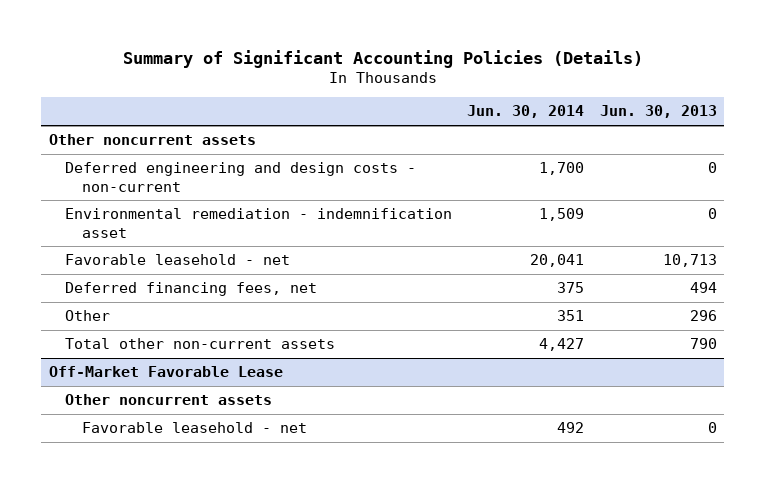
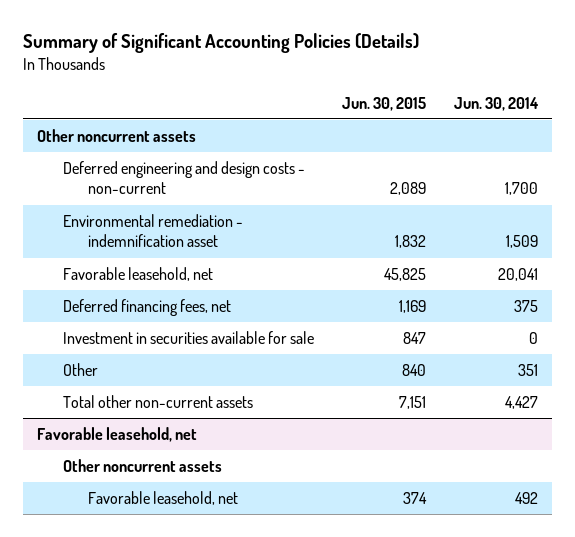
[599,105,717,119] Jun. 30, 2013 -> none
none -> [341,96,426,111] Jun. 30, 2015
[65,254,291,266] Favorable leasehold - net -> [62,267,213,282] Favorable leasehold, net
none -> [62,331,314,345] Investment in securities available for sale
[49,366,284,378] Off-Market Favorable Lease -> none
none -> [37,427,198,443] Favorable leasehold, net
[81,422,307,434] Favorable leasehold - net -> [87,491,238,506] Favorable leasehold, net

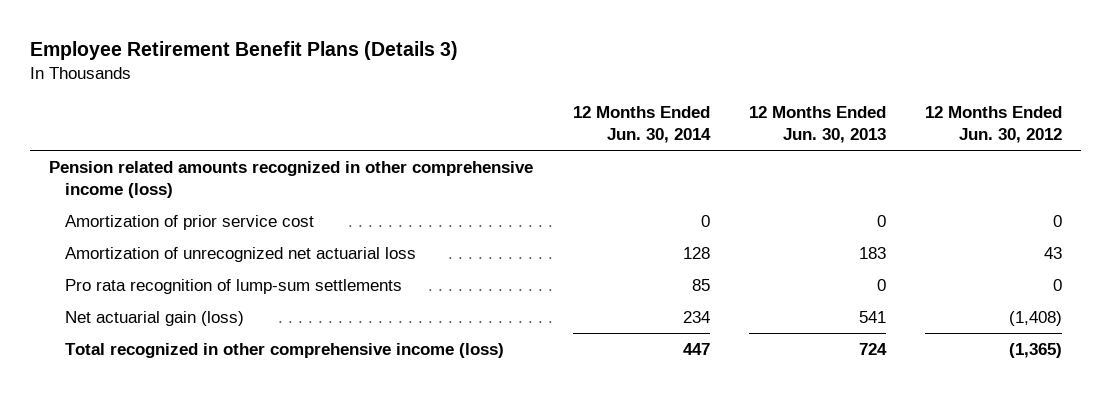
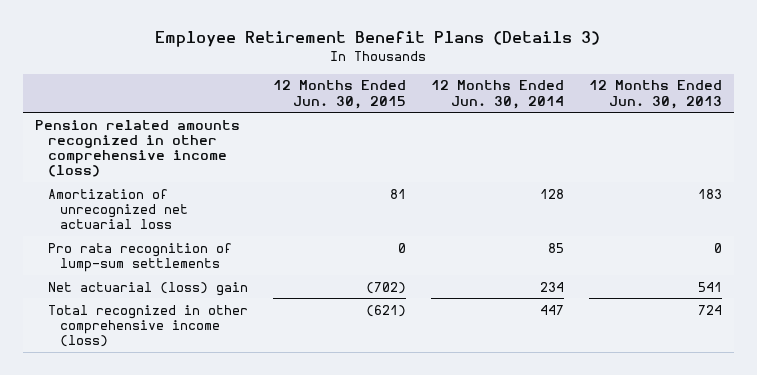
[924,106,1062,144] 12 Months Ended Jun. 30, 2012 -> none
none -> [272,80,406,109] 12 Months Ended Jun. 30, 2015
[64,214,314,230] Amortization of prior service cost -> none
[64,310,244,326] Net actuarial gain (loss) -> [47,281,248,296] Net actuarial (loss) gain

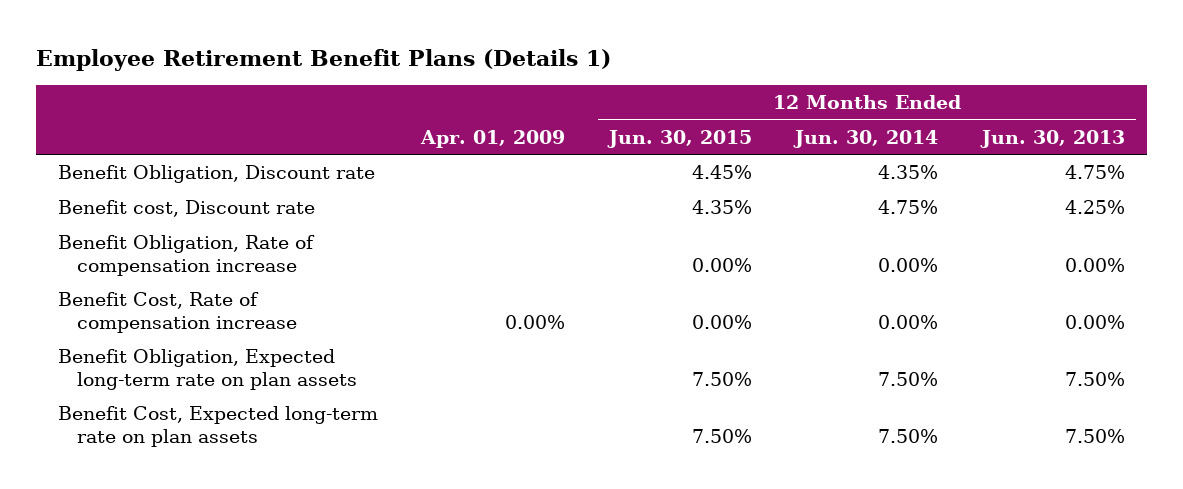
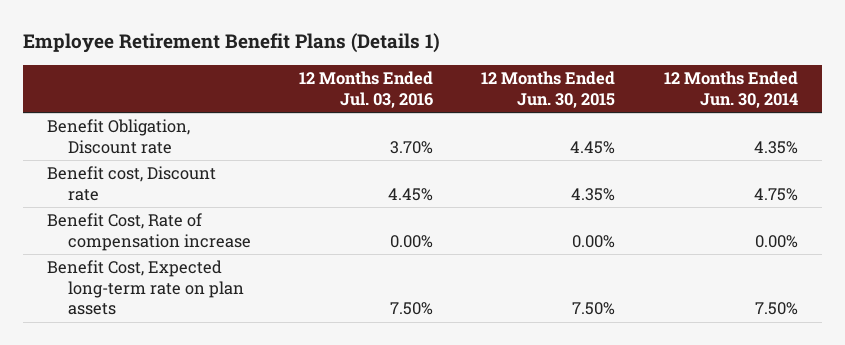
[420,129,566,148] Apr. 01, 2009 -> none
[979,129,1125,148] Jun. 30, 2013 -> none
none -> [298,71,433,108] 12 Months Ended Jul. 03, 2016
[57,235,315,276] Benefit Obligation, Rate of compensation increase -> none
[57,349,357,390] Benefit Obligation, Expected long-term rate on plan assets -> none

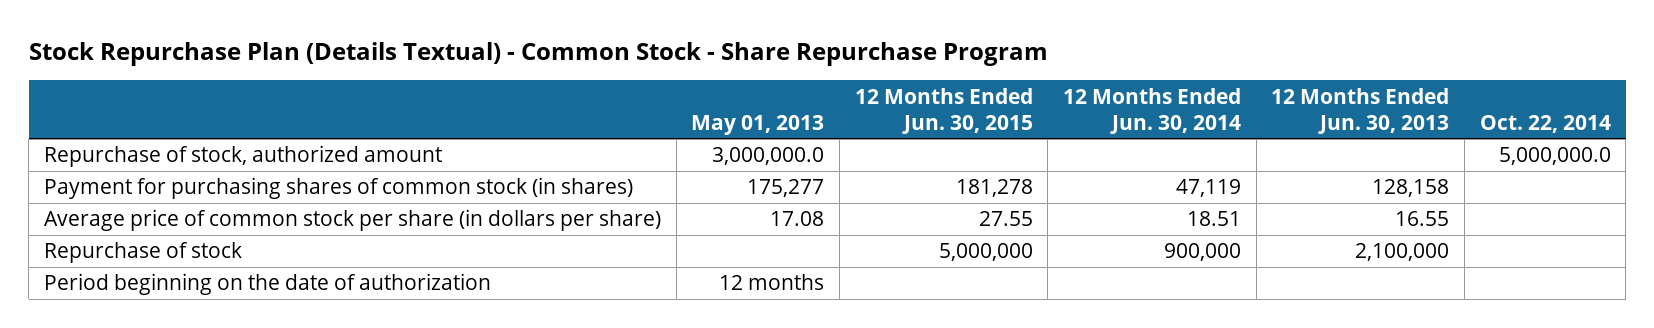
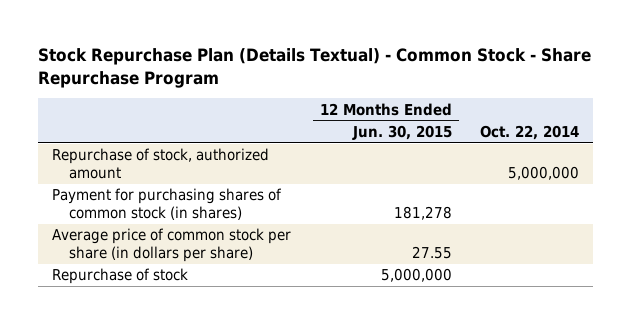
[691,114,825,135] May 01, 2013 -> none
[1062,87,1241,134] 12 Months Ended Jun. 30, 2014 -> none
[1271,87,1450,134] 12 Months Ended Jun. 30, 2013 -> none
[1498,147,1611,166] 5,000,000.0 -> [507,166,579,181] 5,000,000
[43,273,491,296] Period beginning on the date of authorization -> none

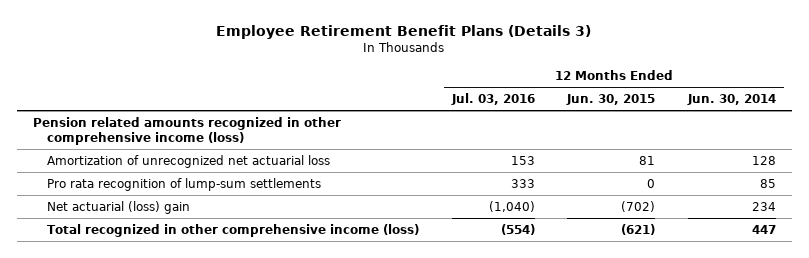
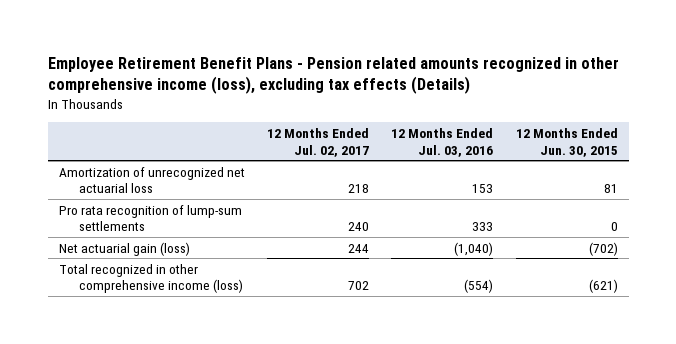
[216,24,592,39] Employee Retirement Benefit Plans (Details 3) -> [47,56,619,95] Employee Retirement Benefit Plans - Pension related amounts recognized in other comprehensive income (loss), excluding tax effects (Details)
[686,94,776,106] Jun. 30, 2014 -> none
none -> [267,127,370,157] 12 Months Ended Jul. 02, 2017
[33,116,342,146] Pension related amounts recognized in other comprehensive income (loss) -> none
[47,200,191,214] Net actuarial (loss) gain -> [58,241,190,256] Net actuarial gain (loss)

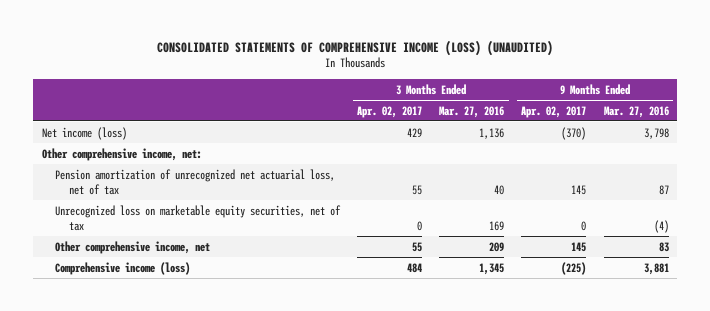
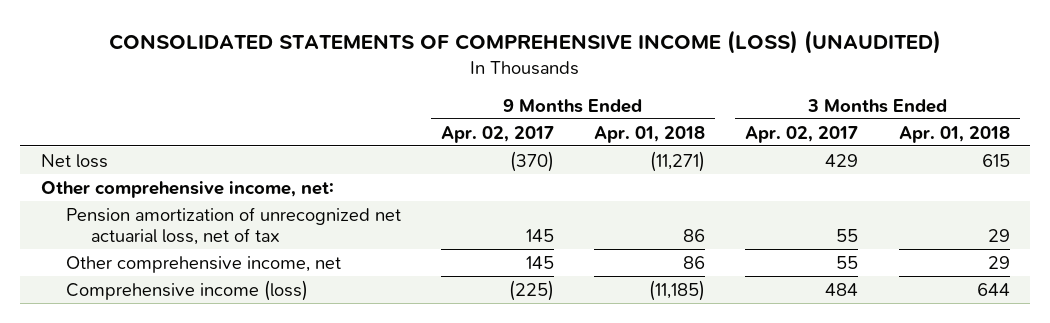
[439,105,505,118] Mar. 27, 2016 -> none
[603,105,669,118] Mar. 27, 2016 -> none
none -> [594,125,706,143] Apr. 01, 2018
none -> [898,125,1010,143] Apr. 01, 2018
[41,126,127,140] Net income (loss) -> [40,153,108,168] Net loss
[55,204,342,231] Unrecognized loss on marketable equity securities, net of tax -> none

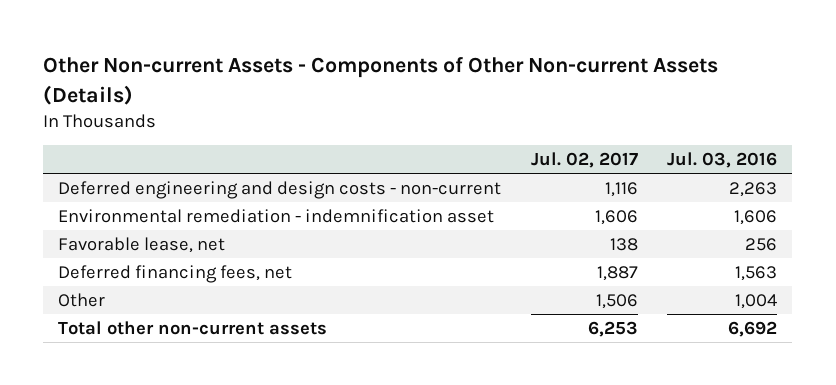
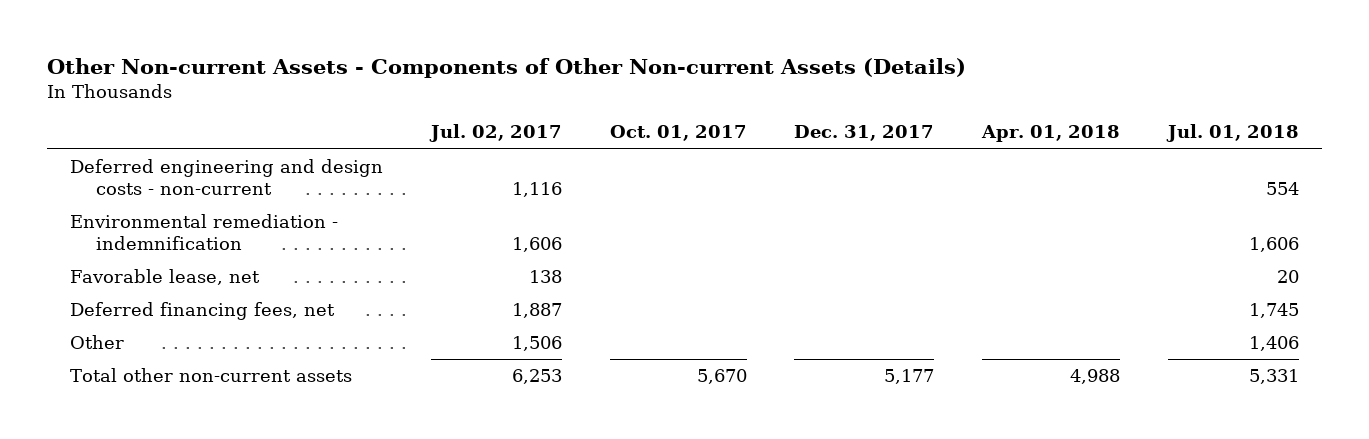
[667,152,778,169] Jul. 03, 2016 -> none
none -> [609,125,747,142] Oct. 01, 2017
none -> [794,125,935,142] Dec. 31, 2017
none -> [980,125,1120,143] Apr. 01, 2018
none -> [1165,124,1299,143] Jul. 01, 2018
[58,208,495,223] Environmental remediation - indemnification asset -> [70,213,339,250] Environmental remediation - indemnification

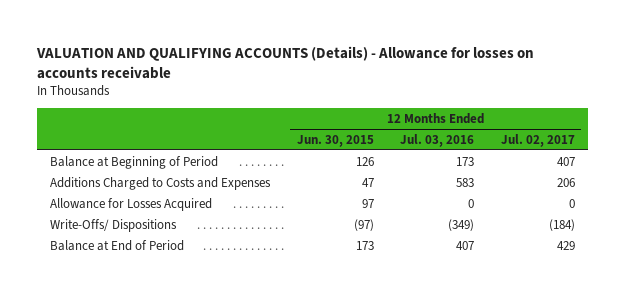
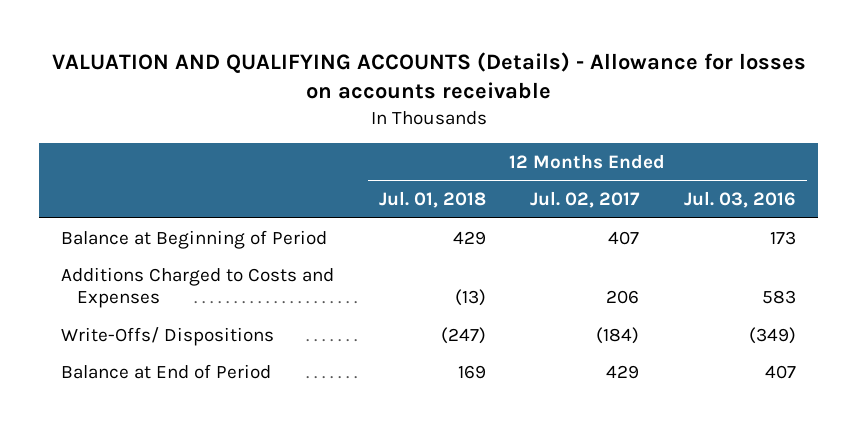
[296,134,374,147] Jun. 30, 2015 -> none
none -> [378,191,486,209] Jul. 01, 2018
[50,197,213,211] Allowance for Losses Acquired -> none

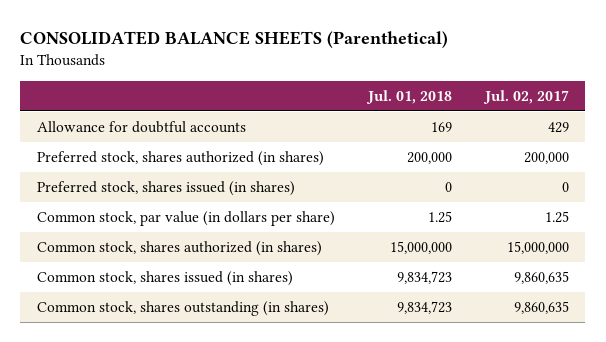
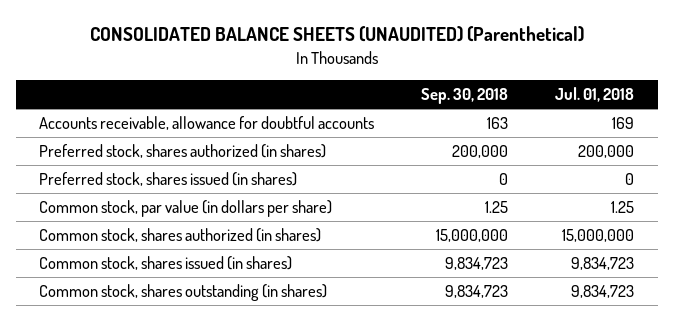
[20,31,449,49] CONSOLIDATED BALANCE SHEETS (Parenthetical) -> [89,26,584,43] CONSOLIDATED BALANCE SHEETS (UNAUDITED) (Parenthetical)
[482,89,569,104] Jul. 02, 2017 -> none
none -> [421,88,509,105] Sep. 30, 2018
[36,121,246,134] Allowance for doubtful accounts -> [39,115,375,130] Accounts receivable, allowance for doubtful accounts

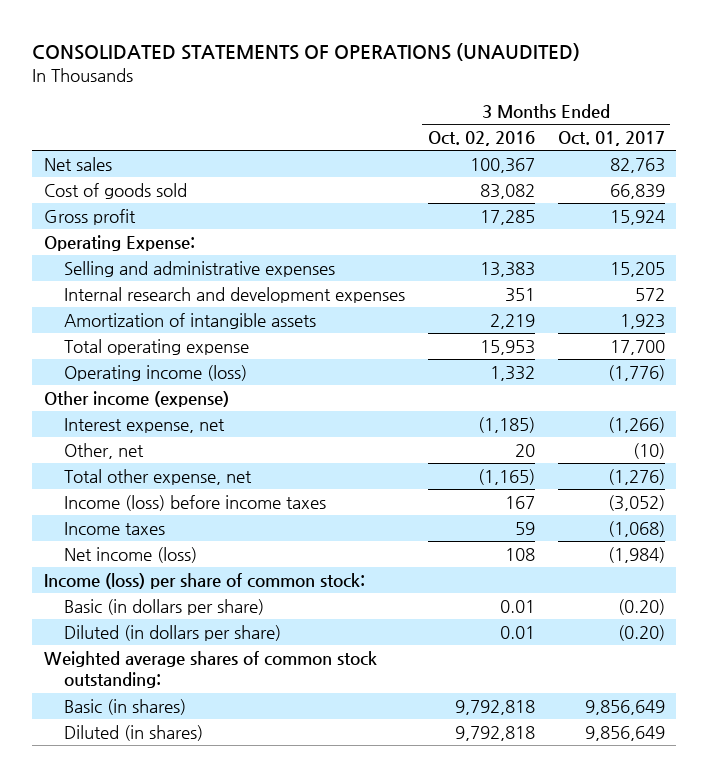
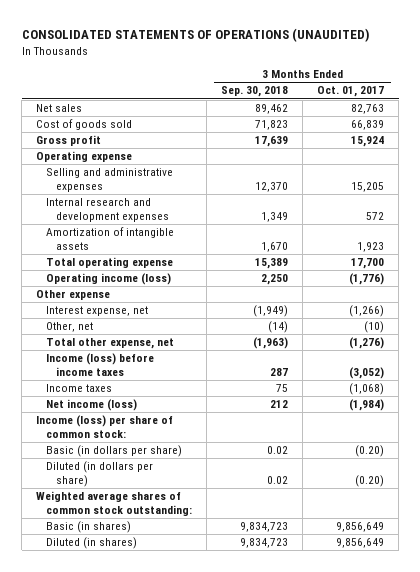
[427,131,535,147] Oct. 02, 2016 -> none
none -> [220,86,288,98] Sep. 30, 2018
[43,235,195,252] Operating Expense: -> [36,151,133,163] Operating expense
[43,391,229,408] Other income (expense) -> [36,290,111,301] Other expense

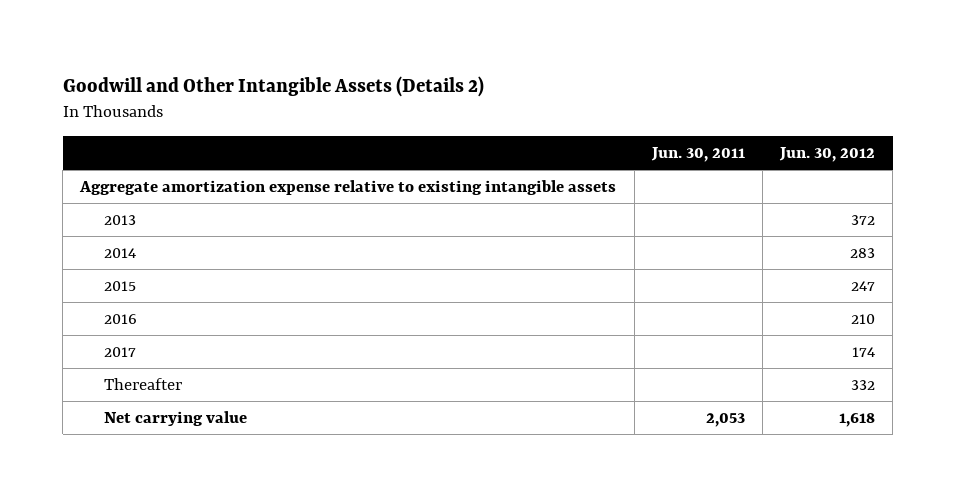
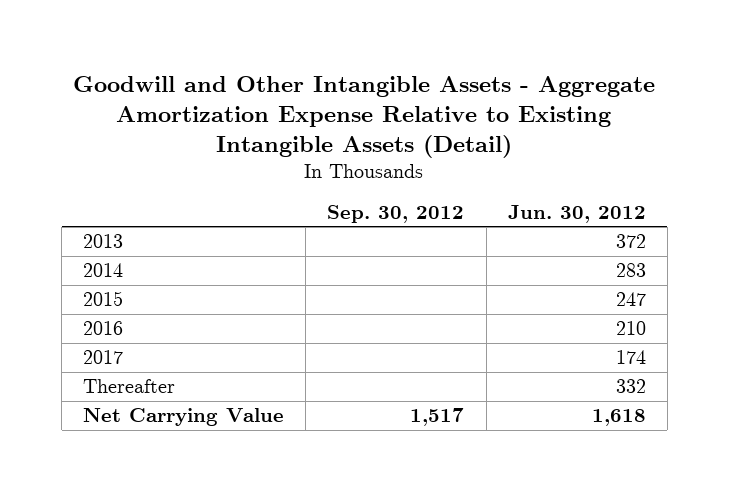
[62,75,484,97] Goodwill and Other Intangible Assets (Details 2) -> [73,75,656,158] Goodwill and Other Intangible Assets - Aggregate Amortization Expense Relative to Existing Intangible Assets (Detail)
[650,146,745,162] Jun. 30, 2011 -> none
none -> [327,204,465,223] Sep. 30, 2012
[79,180,617,196] Aggregate amortization expense relative to existing intangible assets -> none
[103,411,247,427] Net carrying value -> [83,408,285,427] Net Carrying Value

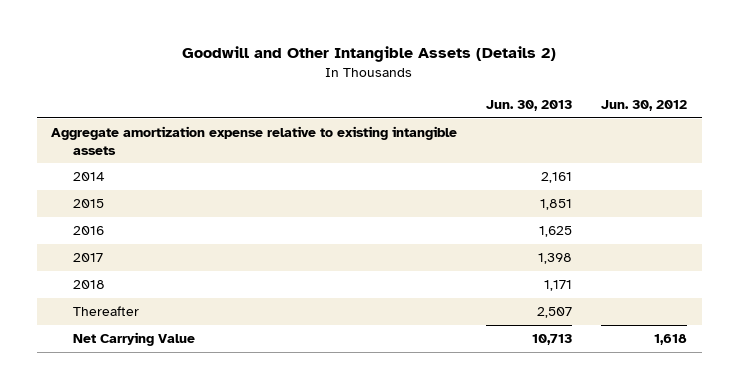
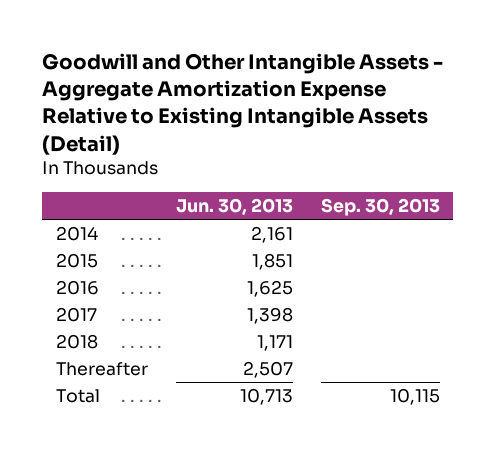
[182,46,557,63] Goodwill and Other Intangible Assets (Details 2) -> [42,53,444,155] Goodwill and Other Intangible Assets - Aggregate Amortization Expense Relative to Existing Intangible Assets (Detail)
[601,100,688,112] Jun. 30, 2012 -> none
none -> [320,197,440,216] Sep. 30, 2013
[51,126,458,155] Aggregate amortization expense relative to existing intangible assets -> none
[72,332,195,347] Net Carrying Value -> [55,389,100,404] Total

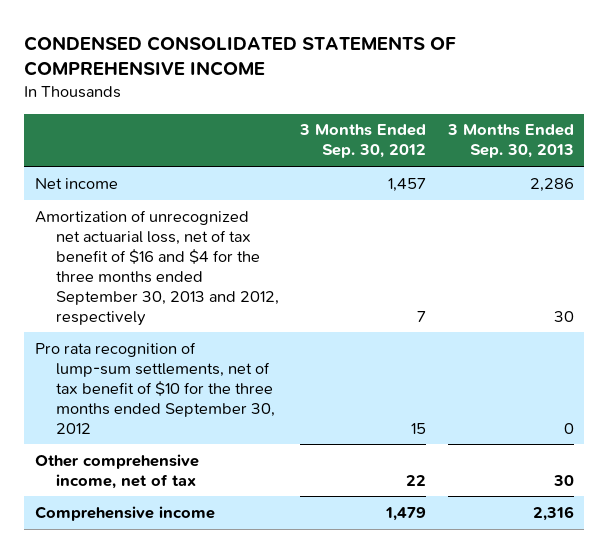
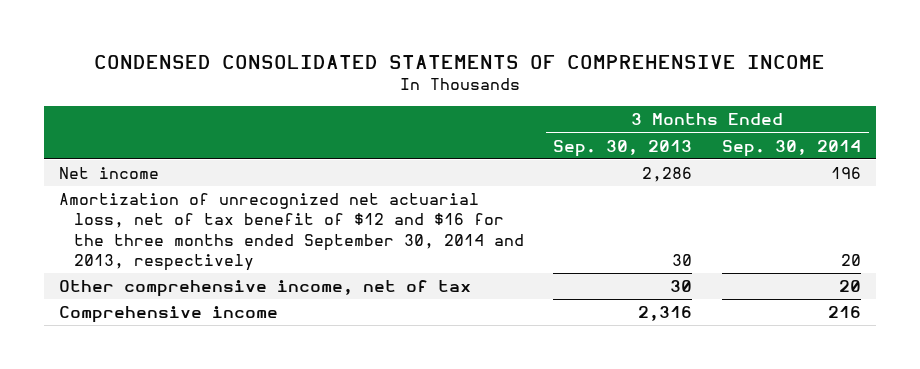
[299,124,427,159] 3 Months Ended Sep. 30, 2012 -> none
none -> [722,139,862,157] Sep. 30, 2014
[35,341,275,434] Pro rata recognition of lump-sum settlements, net of tax benefit of $10 for the three months ended September 30, 2012 -> none
[35,209,279,326] Amortization of unrecognized net actuarial loss, net of tax benefit of $16 and $4 for the three months ended September 30, 2013 and 2012, respectively -> [58,193,524,271] Amortization of unrecognized net actuarial loss, net of tax benefit of $12 and $16 for the three months ended September 30, 2014 and 2013, respectively

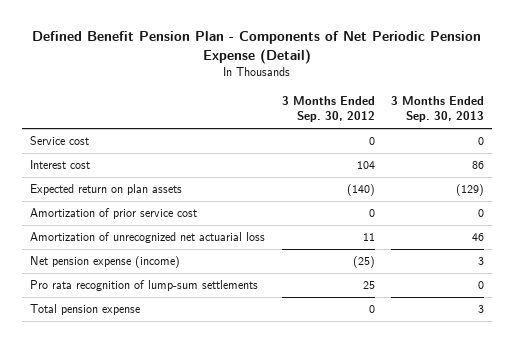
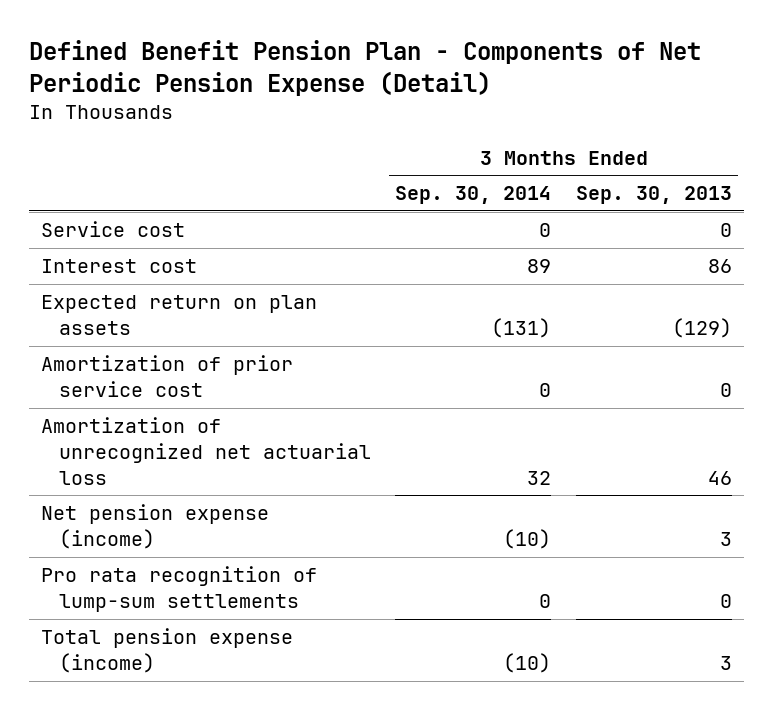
[281,95,375,123] 3 Months Ended Sep. 30, 2012 -> none
none -> [395,186,552,205] Sep. 30, 2014
[30,304,141,316] Total pension expense -> [41,628,294,674] Total pension expense (income)

